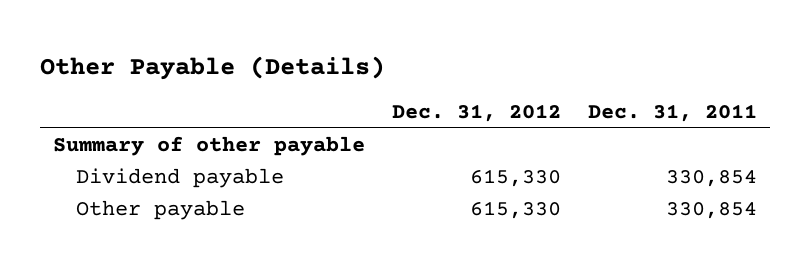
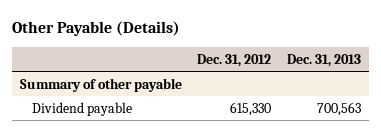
[587,104,757,123] Dec. 31, 2011 -> none
none -> [287,53,362,67] Dec. 31, 2013
[75,200,245,221] Other payable -> none

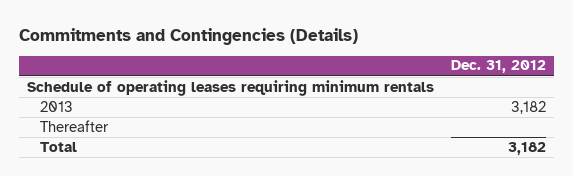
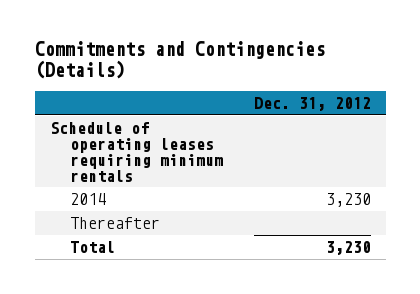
[40,100,74,112] 2013 -> none
none -> [70,193,107,206] 2014
[507,141,546,155] 3,182 -> [325,241,371,256] 3,230

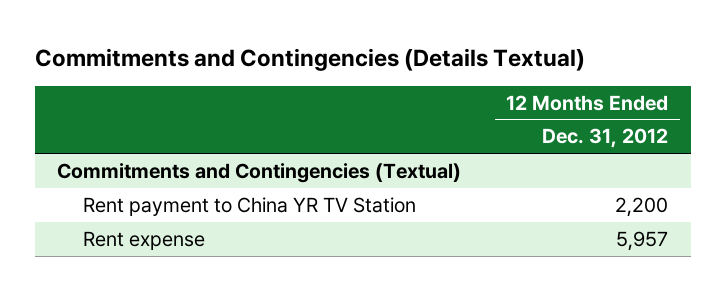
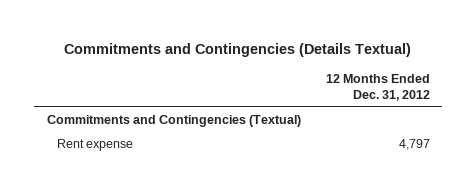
[82,196,416,216] Rent payment to China YR TV Station -> none
[616,230,669,251] 5,957 -> [398,139,430,151] 4,797

